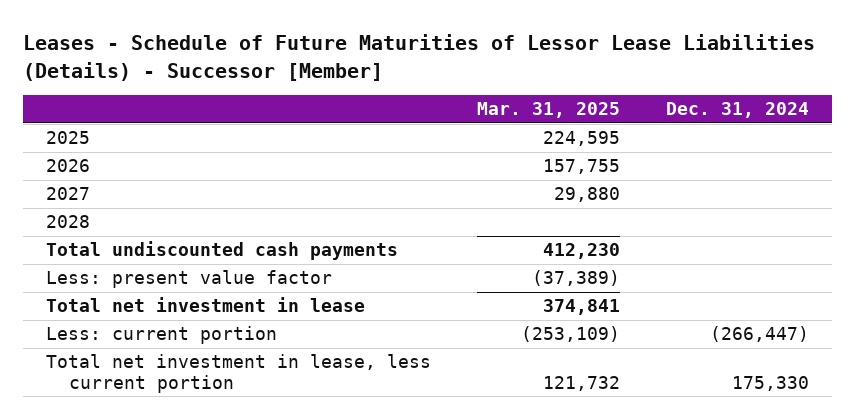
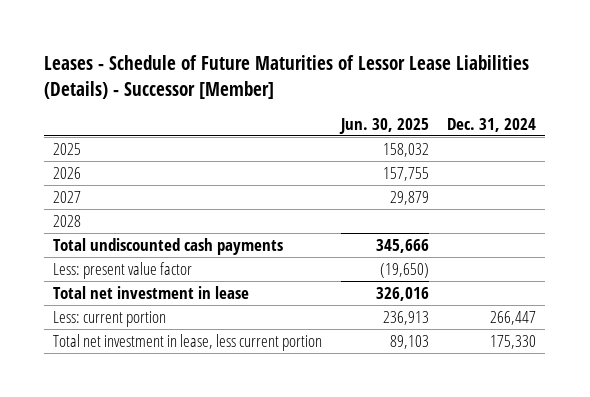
[476,102,620,119] Mar. 31, 2025 -> none
none -> [338,117,429,134] Jun. 30, 2025
[709,326,809,343] (266,447) -> [490,310,537,325] 266,447

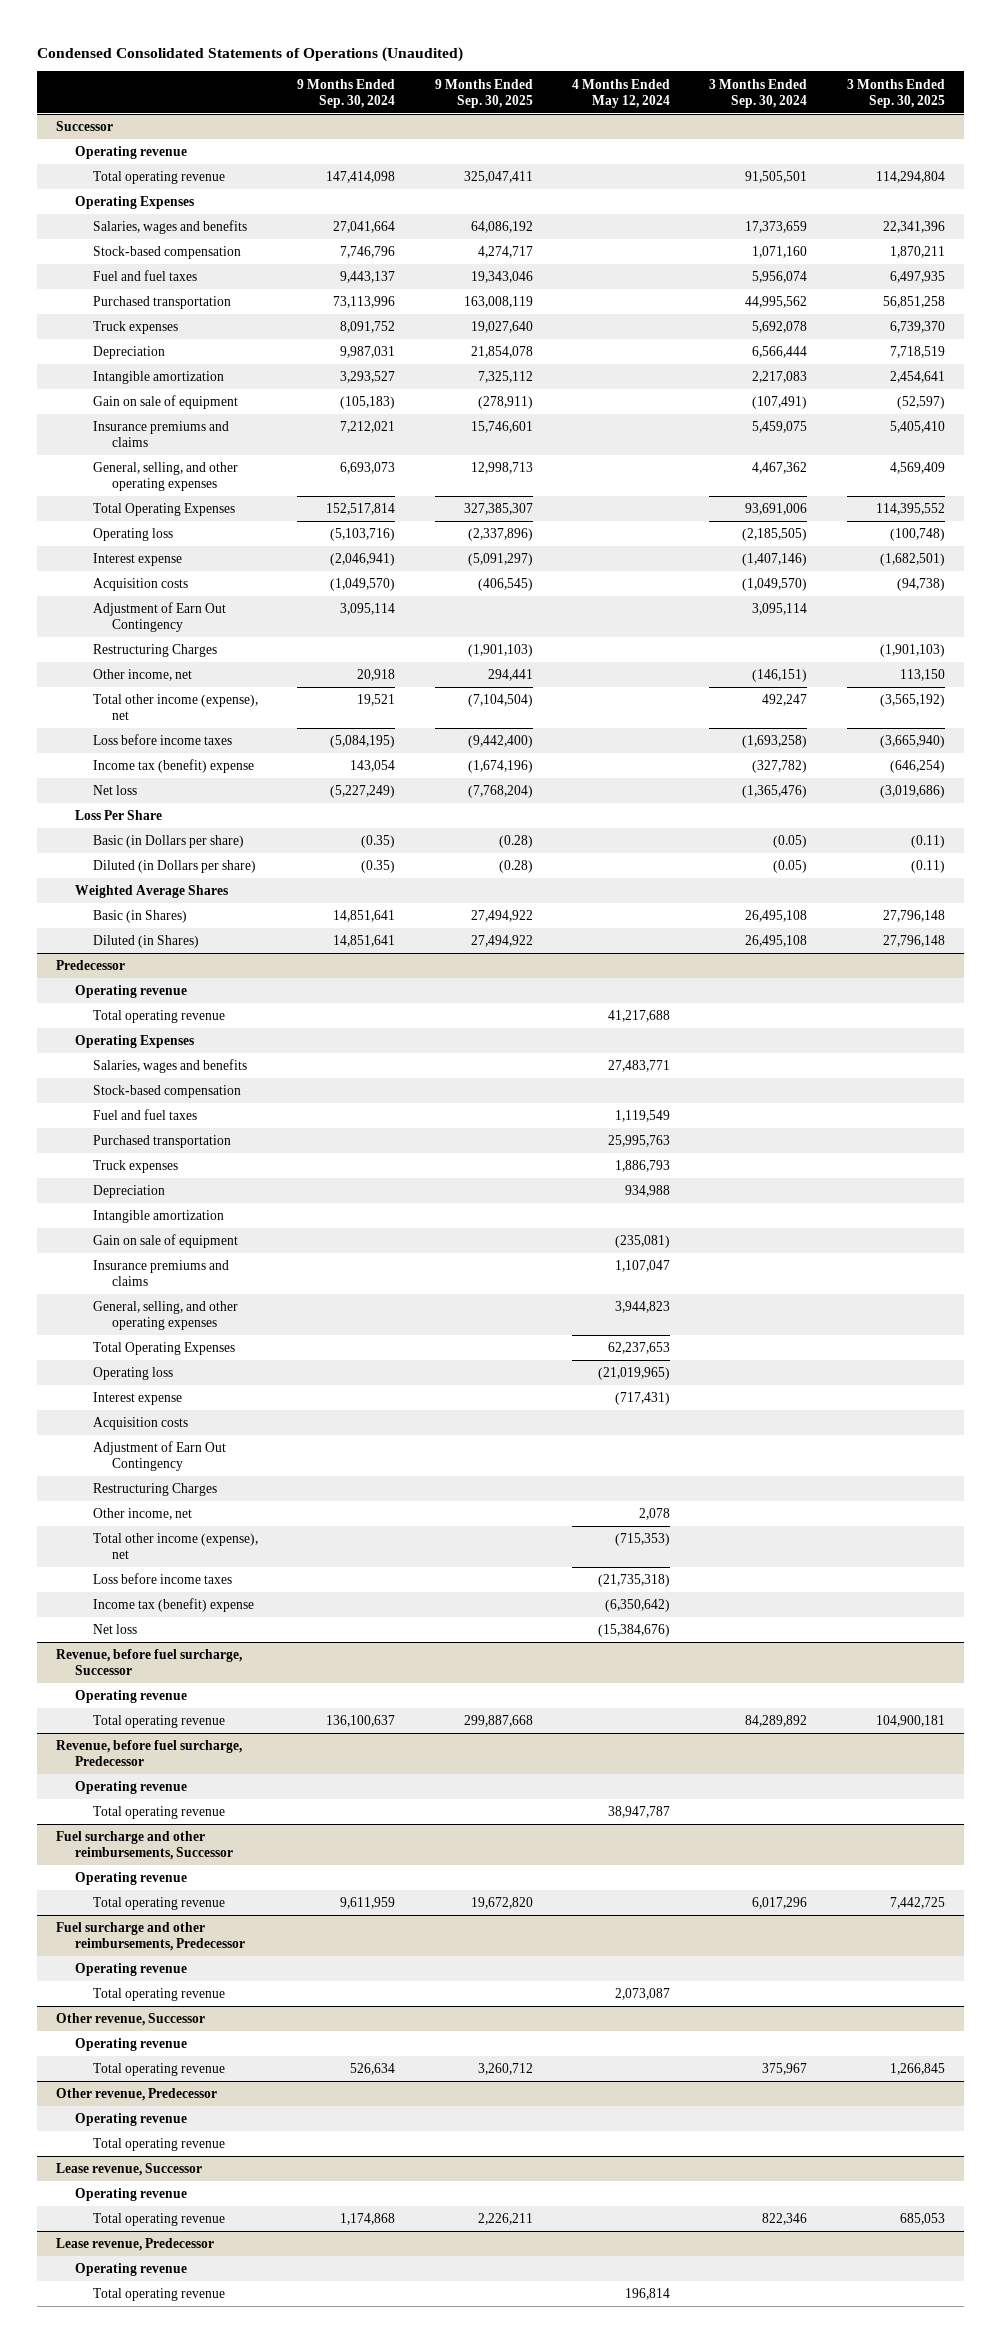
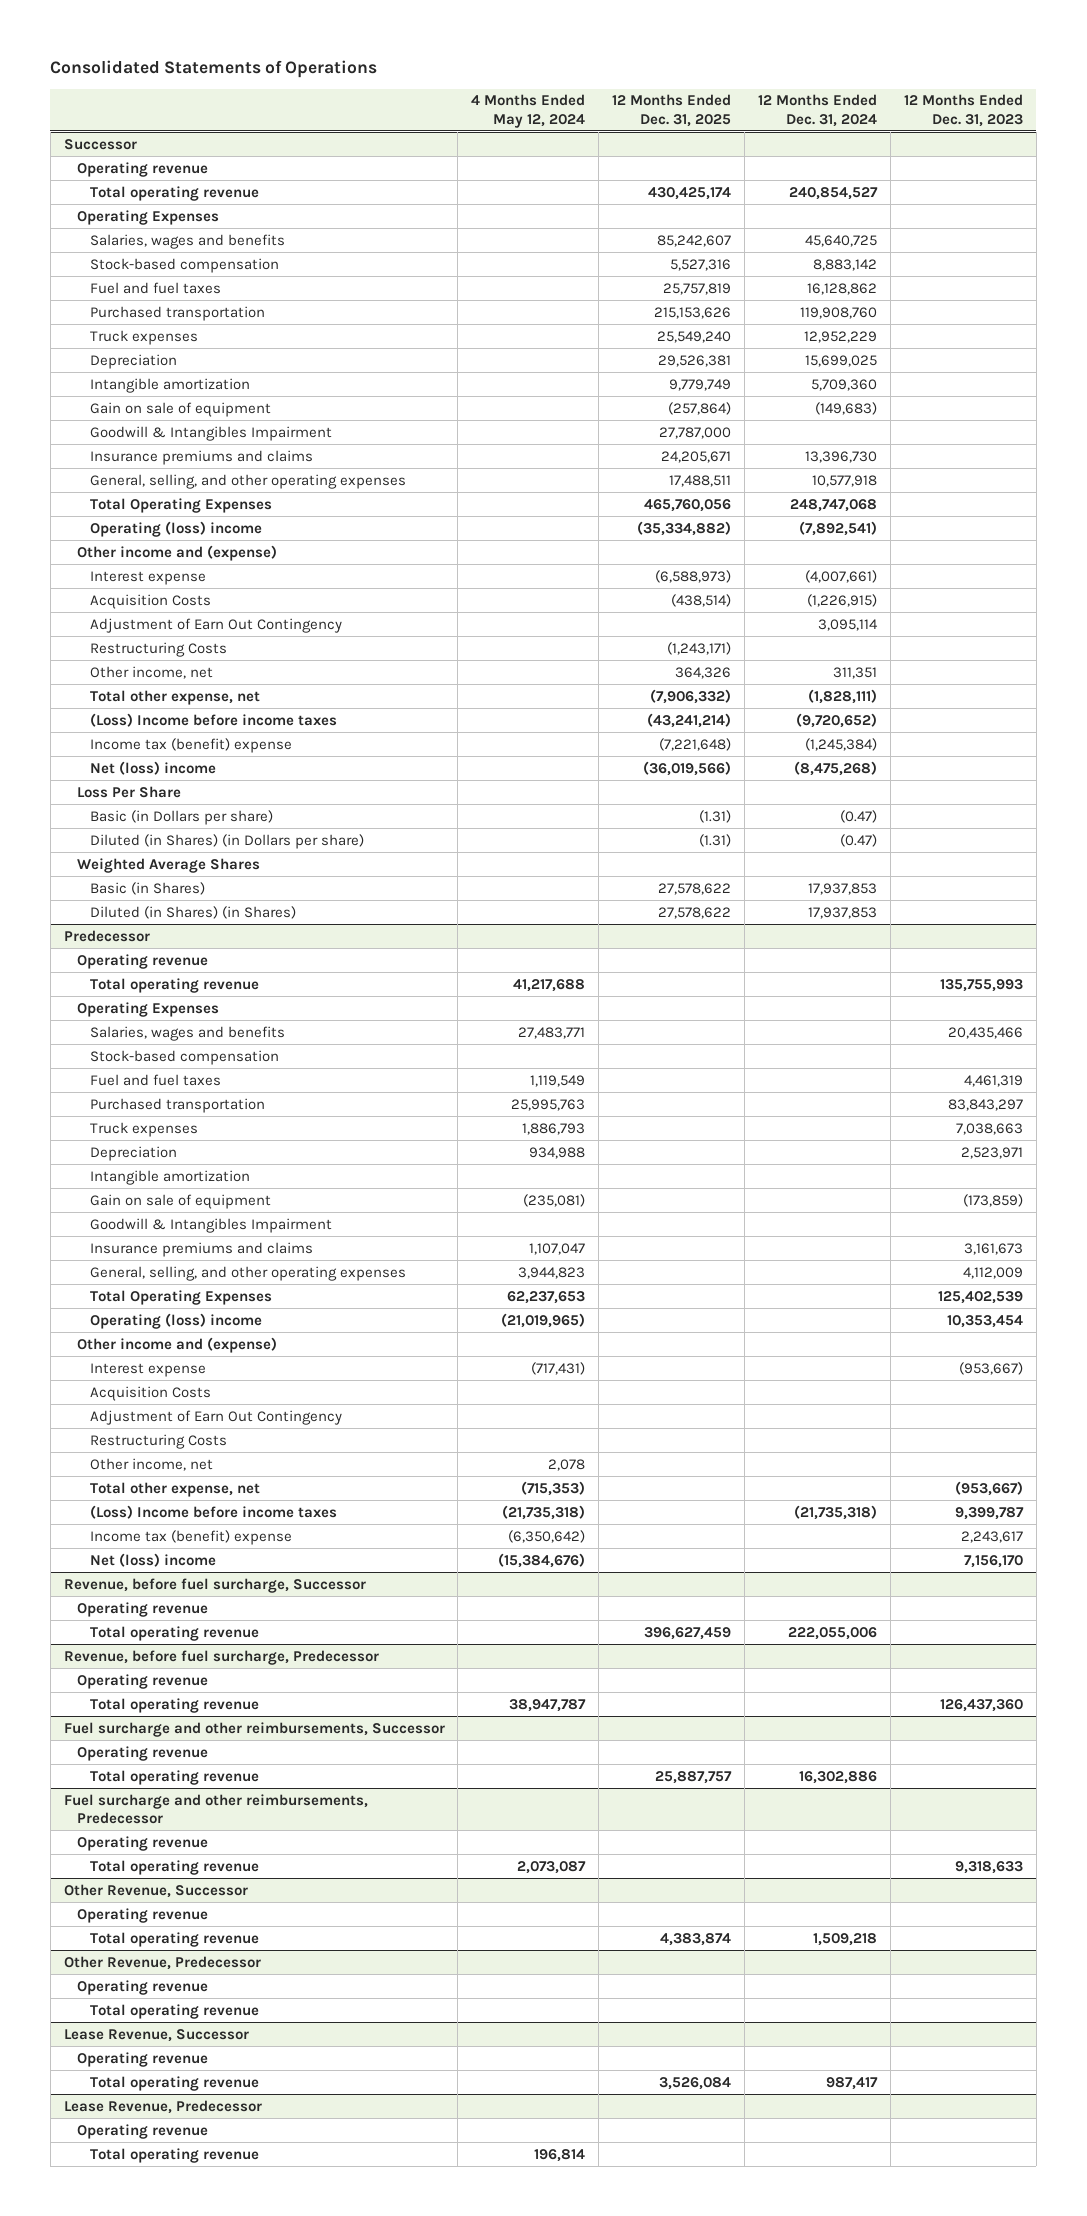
[36,46,463,62] Condensed Consolidated Statements of Operations (Unaudited) -> [50,60,378,79] Consolidated Statements of Operations
[297,78,396,108] 9 Months Ended Sep. 30, 2024 -> none
[434,78,533,108] 9 Months Ended Sep. 30, 2025 -> none
[709,78,808,108] 3 Months Ended Sep. 30, 2024 -> none
[846,78,945,108] 3 Months Ended Sep. 30, 2025 -> none
none -> [612,94,732,127] 12 Months Ended Dec. 31, 2025
none -> [758,94,878,127] 12 Months Ended Dec. 31, 2024
none -> [903,94,1023,127] 12 Months Ended Dec. 31, 2023
none -> [89,425,332,441] Goodwill & Intangibles Impairment
[93,528,174,542] Operating loss -> [89,520,262,537] Operating (loss) income
none -> [76,544,277,561] Other income and (expense)
[93,578,189,592] Acquisition costs -> [89,593,211,609] Acquisition Costs
[93,644,218,658] Restructuring Charges -> none
none -> [89,641,227,657] Restructuring Costs
[93,694,259,721] Total other income (expense), net -> [89,689,260,705] Total other expense, net
[93,734,233,746] Loss before income taxes -> [89,712,337,727] (Loss) Income before income taxes
[93,785,138,796] Net loss -> [89,760,216,775] Net (loss) income
[93,860,257,874] Diluted (in Dollars per share) -> [89,833,364,849] Diluted (in Shares) (in Dollars per share)
[93,935,200,949] Diluted (in Shares) -> [89,905,296,919] Diluted (in Shares) (in Shares)
none -> [89,1217,332,1233] Goodwill & Intangibles Impairment
[93,1367,174,1381] Operating loss -> [89,1312,262,1329] Operating (loss) income
none -> [76,1336,277,1353] Other income and (expense)
[93,1417,189,1431] Acquisition costs -> [89,1385,211,1401] Acquisition Costs
[93,1483,218,1497] Restructuring Charges -> none
none -> [89,1433,227,1449] Restructuring Costs
[93,1533,259,1560] Total other income (expense), net -> [89,1481,260,1497] Total other expense, net
[93,1573,233,1585] Loss before income taxes -> [89,1504,337,1519] (Loss) Income before income taxes
[93,1624,138,1635] Net loss -> [89,1552,216,1567] Net (loss) income
[56,2013,206,2027] Other revenue, Successor -> [63,1883,248,1898] Other Revenue, Successor
[56,2088,218,2102] Other revenue, Predecessor -> [63,1955,261,1970] Other Revenue, Predecessor
[56,2163,203,2177] Lease revenue, Successor -> [63,2028,249,2042] Lease Revenue, Successor
[56,2238,215,2252] Lease revenue, Predecessor -> [63,2099,262,2114] Lease Revenue, Predecessor

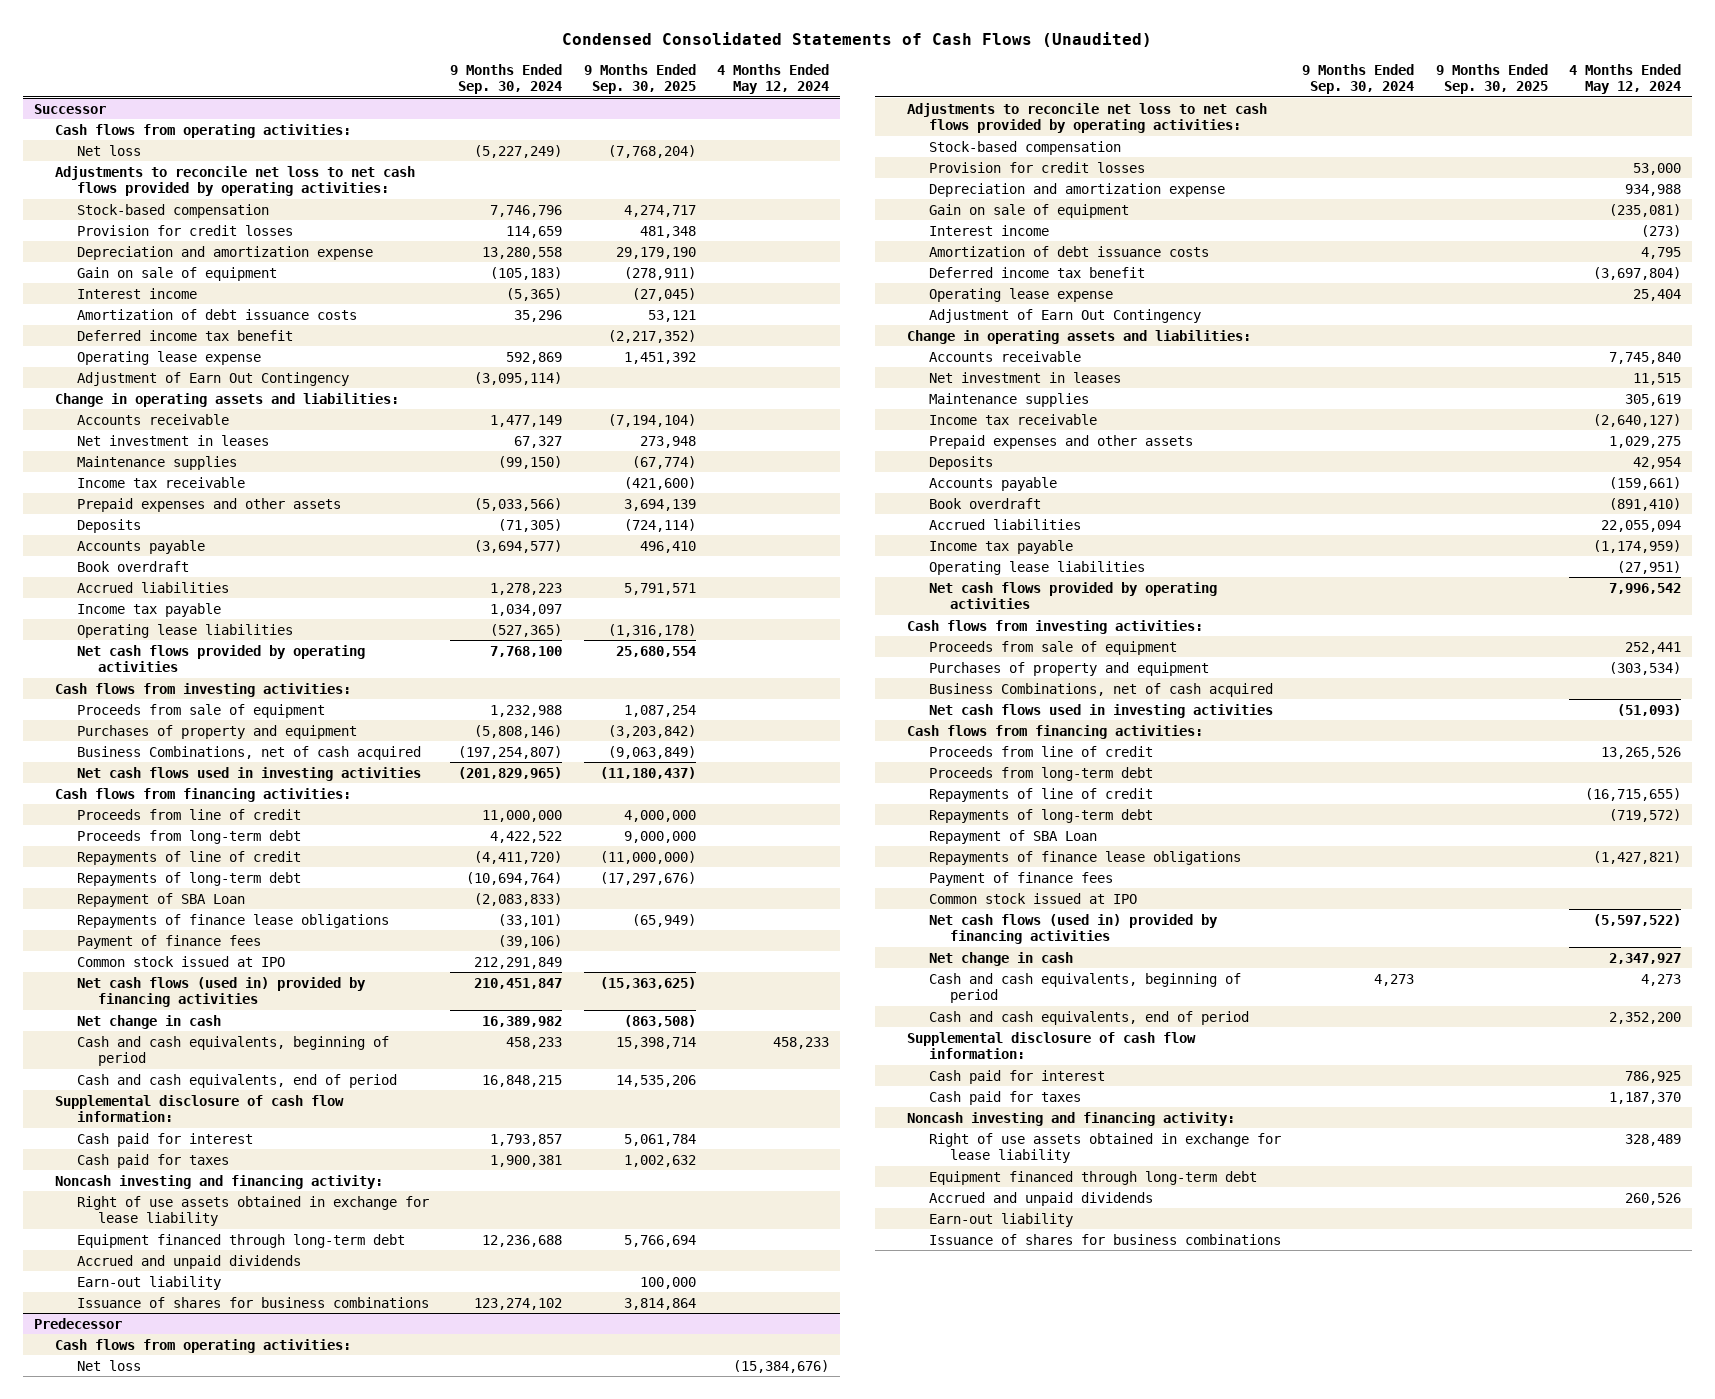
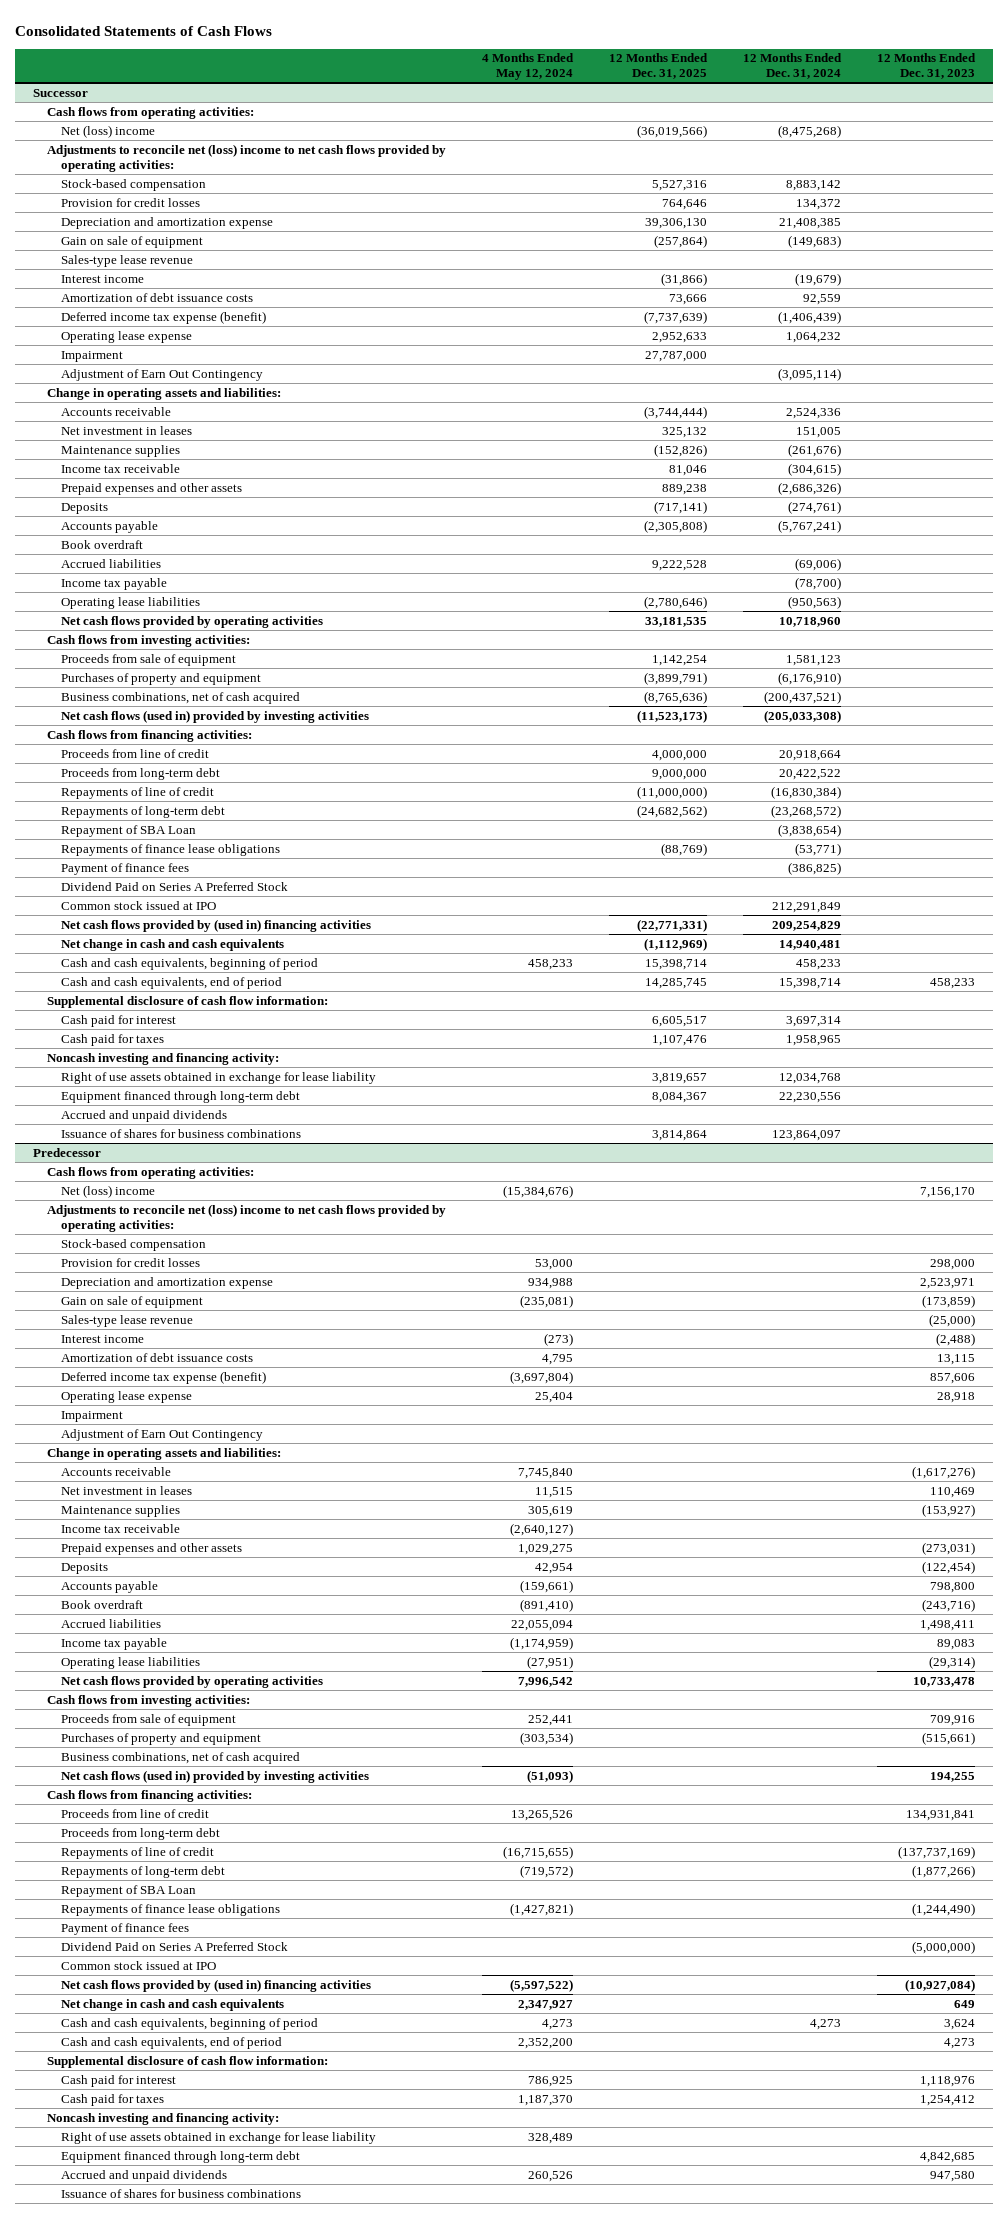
[562,31,1153,47] Condensed Consolidated Statements of Cash Flows (Unaudited) -> [15,25,273,36] Consolidated Statements of Cash Flows
[450,63,563,95] 9 Months Ended Sep. 30, 2024 -> none
[583,63,696,95] 9 Months Ended Sep. 30, 2025 -> none
none -> [608,53,708,80] 12 Months Ended Dec. 31, 2025
none -> [742,53,842,80] 12 Months Ended Dec. 31, 2024
none -> [876,53,976,80] 12 Months Ended Dec. 31, 2023
[76,144,141,156] Net loss -> [60,124,155,138] Net (loss) income
[55,165,416,197] Adjustments to reconcile net loss to net cash flows provided by operating activities: -> [47,143,447,172] Adjustments to reconcile net (loss) income to net cash flows provided by operating activities:
none -> [60,254,193,267] Sales-type lease revenue
[76,329,293,341] Deferred income tax benefit -> [60,310,266,324] Deferred income tax expense (benefit)
none -> [60,350,123,362] Impairment
[76,745,421,760] Business Combinations, net of cash acquired -> [60,691,300,704] Business combinations, net of cash acquired
[76,766,421,781] Net cash flows used in investing activities -> [60,709,369,723] Net cash flows (used in) provided by investing activities
none -> [60,881,288,891] Dividend Paid on Series A Preferred Stock
[76,976,366,1008] Net cash flows (used in) provided by financing activities -> [60,918,371,932] Net cash flows provided by (used in) financing activities
[76,1014,221,1029] Net change in cash -> [60,938,284,951] Net change in cash and cash equivalents
[76,1275,221,1290] Earn-out liability -> none
[76,1359,141,1371] Net loss -> [60,1184,155,1198] Net (loss) income
[907,102,1268,134] Adjustments to reconcile net loss to net cash flows provided by operating activities: -> [47,1203,447,1232] Adjustments to reconcile net (loss) income to net cash flows provided by operating activities:
none -> [60,1314,193,1327] Sales-type lease revenue
[928,266,1145,278] Deferred income tax benefit -> [60,1370,266,1384] Deferred income tax expense (benefit)
none -> [60,1410,123,1422] Impairment
[928,682,1273,697] Business Combinations, net of cash acquired -> [60,1751,300,1764] Business combinations, net of cash acquired
[928,703,1273,718] Net cash flows used in investing activities -> [60,1769,369,1783] Net cash flows (used in) provided by investing activities
none -> [60,1941,288,1951] Dividend Paid on Series A Preferred Stock
[928,913,1218,945] Net cash flows (used in) provided by financing activities -> [60,1978,371,1992] Net cash flows provided by (used in) financing activities
[928,951,1073,966] Net change in cash -> [60,1998,284,2011] Net change in cash and cash equivalents
[928,1212,1073,1227] Earn-out liability -> none

